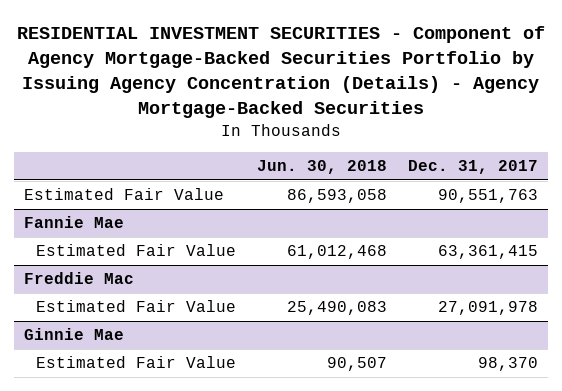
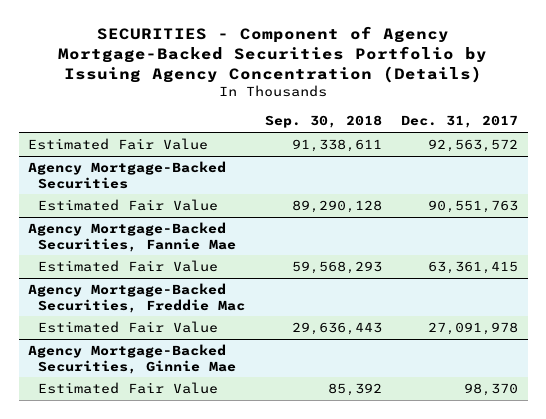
[16,25,545,118] RESIDENTIAL INVESTMENT SECURITIES - Component of Agency Mortgage-Backed Securities Portfolio by Issuing Agency Concentration (Details) - Agency Mortgage-Backed Securities -> [58,25,488,83] SECURITIES - Component of Agency Mortgage-Backed Securities Portfolio by Issuing Agency Concentration (Details)
[256,160,387,175] Jun. 30, 2018 -> none
none -> [264,115,382,129] Sep. 30, 2018
none -> [28,137,209,150] Estimated Fair Value
none -> [28,160,227,189] Agency Mortgage-Backed Securities
[24,216,125,229] Fannie Mae -> none
none -> [28,221,237,252] Agency Mortgage-Backed Securities, Fannie Mae
[24,272,135,285] Freddie Mac -> none
none -> [28,282,246,313] Agency Mortgage-Backed Securities, Freddie Mac
[24,328,125,341] Ginnie Mae -> none
none -> [28,343,237,374] Agency Mortgage-Backed Securities, Ginnie Mae

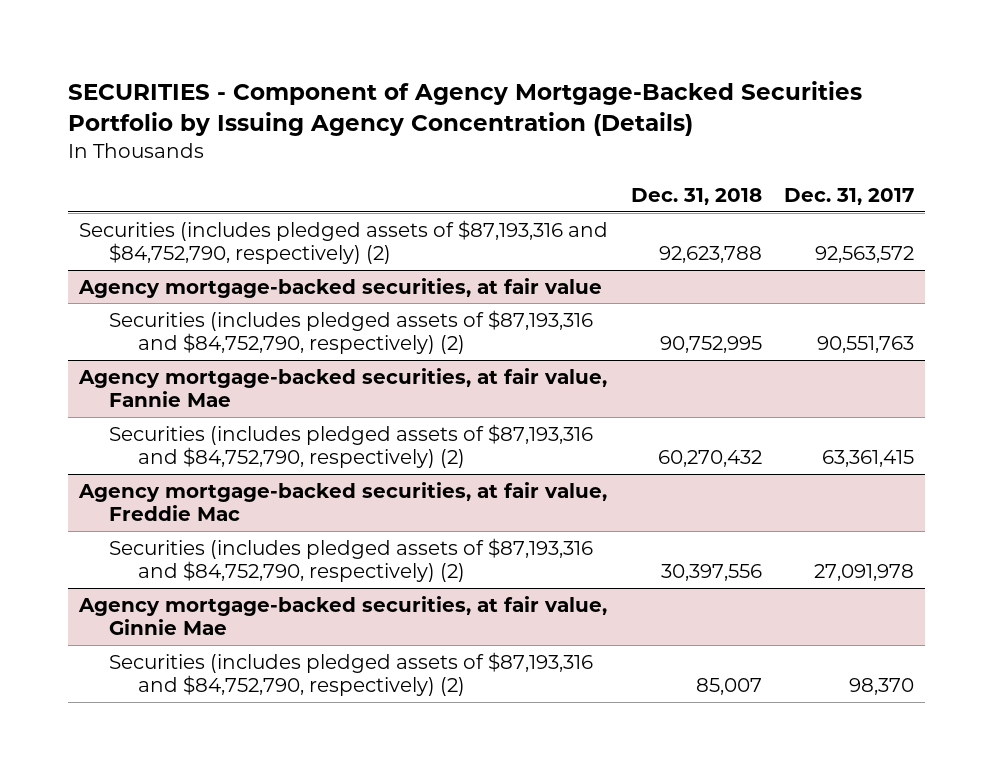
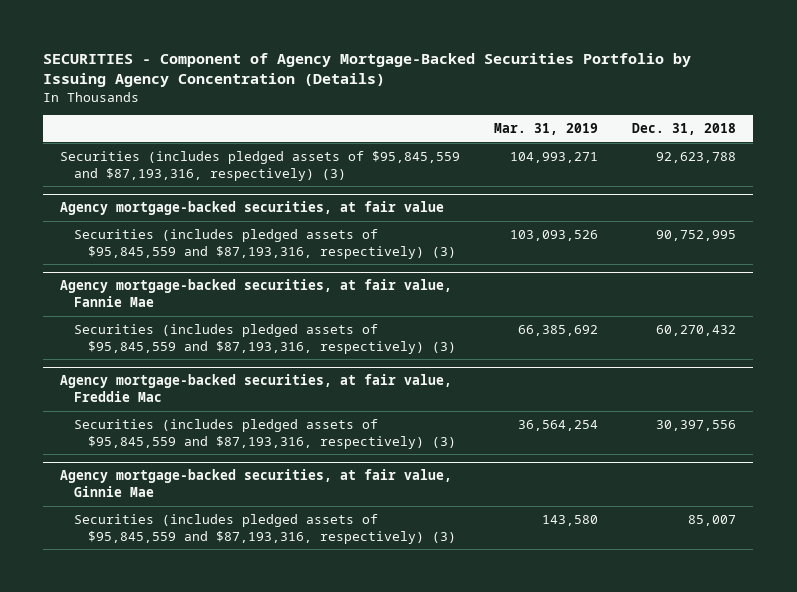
[783,188,914,206] Dec. 31, 2017 -> none
none -> [494,123,599,136] Mar. 31, 2019
[79,219,609,265] Securities (includes pledged assets of $87,193,316 and $84,752,790, respectively) (2) -> [60,151,461,181] Securities (includes pledged assets of $95,845,559 and $87,193,316, respectively) (3)
[108,309,593,355] Securities (includes pledged assets of $87,193,316 and $84,752,790, respectively) (2) -> [74,229,457,259] Securities (includes pledged assets of $95,845,559 and $87,193,316, respectively) (3)
[108,423,593,469] Securities (includes pledged assets of $87,193,316 and $84,752,790, respectively) (2) -> [74,324,457,354] Securities (includes pledged assets of $95,845,559 and $87,193,316, respectively) (3)
[108,537,593,583] Securities (includes pledged assets of $87,193,316 and $84,752,790, respectively) (2) -> [74,419,457,449] Securities (includes pledged assets of $95,845,559 and $87,193,316, respectively) (3)
[108,651,593,697] Securities (includes pledged assets of $87,193,316 and $84,752,790, respectively) (2) -> [74,514,457,544] Securities (includes pledged assets of $95,845,559 and $87,193,316, respectively) (3)

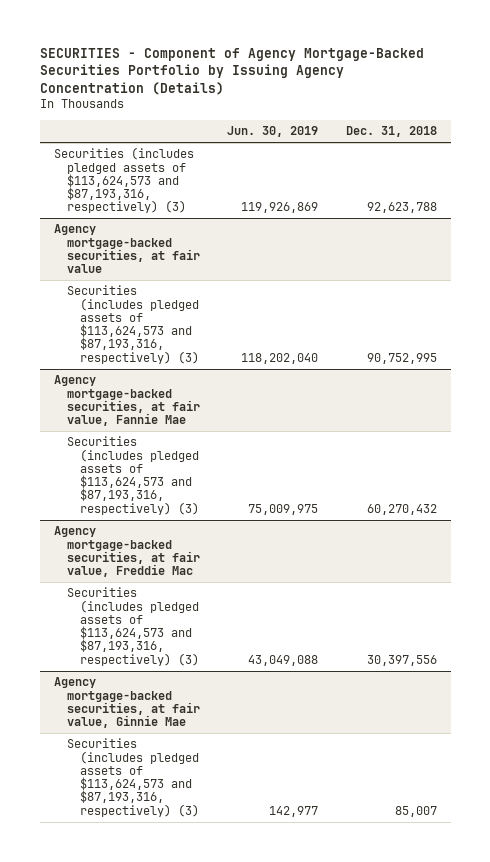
[494,123,599,136] Mar. 31, 2019 -> none
none -> [227,126,319,138] Jun. 30, 2019
[60,151,461,181] Securities (includes pledged assets of $95,845,559 and $87,193,316, respectively) (3) -> [53,147,194,214] Securities (includes pledged assets of $113,624,573 and $87,193,316, respectively) (3)
[74,229,457,259] Securities (includes pledged assets of $95,845,559 and $87,193,316, respectively) (3) -> [66,285,199,364] Securities (includes pledged assets of $113,624,573 and $87,193,316, respectively) (3)
[74,324,457,354] Securities (includes pledged assets of $95,845,559 and $87,193,316, respectively) (3) -> [66,436,199,515] Securities (includes pledged assets of $113,624,573 and $87,193,316, respectively) (3)
[74,419,457,449] Securities (includes pledged assets of $95,845,559 and $87,193,316, respectively) (3) -> [66,587,199,666] Securities (includes pledged assets of $113,624,573 and $87,193,316, respectively) (3)
[74,514,457,544] Securities (includes pledged assets of $95,845,559 and $87,193,316, respectively) (3) -> [66,738,199,817] Securities (includes pledged assets of $113,624,573 and $87,193,316, respectively) (3)

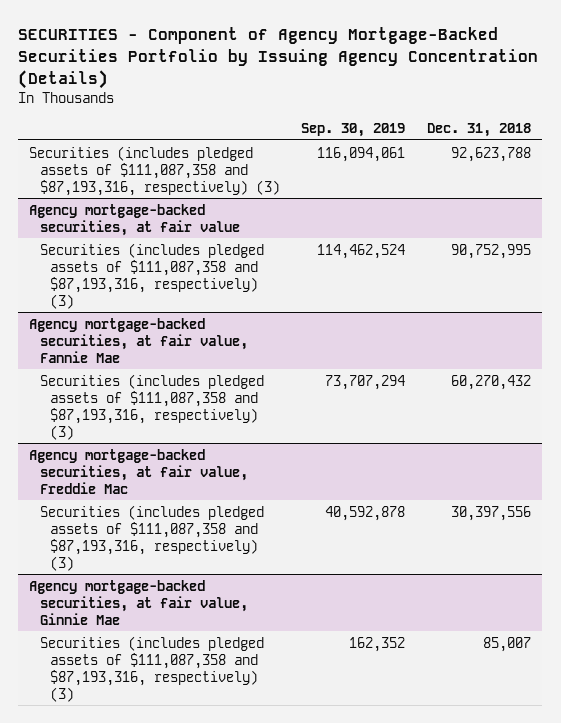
[227,126,319,138] Jun. 30, 2019 -> none
none -> [301,123,406,138] Sep. 30, 2019
[53,147,194,214] Securities (includes pledged assets of $113,624,573 and $87,193,316, respectively) (3) -> [29,145,280,196] Securities (includes pledged assets of $111,087,358 and $87,193,316, respectively) (3)
[66,285,199,364] Securities (includes pledged assets of $113,624,573 and $87,193,316, respectively) (3) -> [39,242,264,309] Securities (includes pledged assets of $111,087,358 and $87,193,316, respectively) (3)
[66,436,199,515] Securities (includes pledged assets of $113,624,573 and $87,193,316, respectively) (3) -> [39,373,264,440] Securities (includes pledged assets of $111,087,358 and $87,193,316, respectively) (3)
[66,587,199,666] Securities (includes pledged assets of $113,624,573 and $87,193,316, respectively) (3) -> [39,504,264,571] Securities (includes pledged assets of $111,087,358 and $87,193,316, respectively) (3)
[66,738,199,817] Securities (includes pledged assets of $113,624,573 and $87,193,316, respectively) (3) -> [39,635,264,702] Securities (includes pledged assets of $111,087,358 and $87,193,316, respectively) (3)

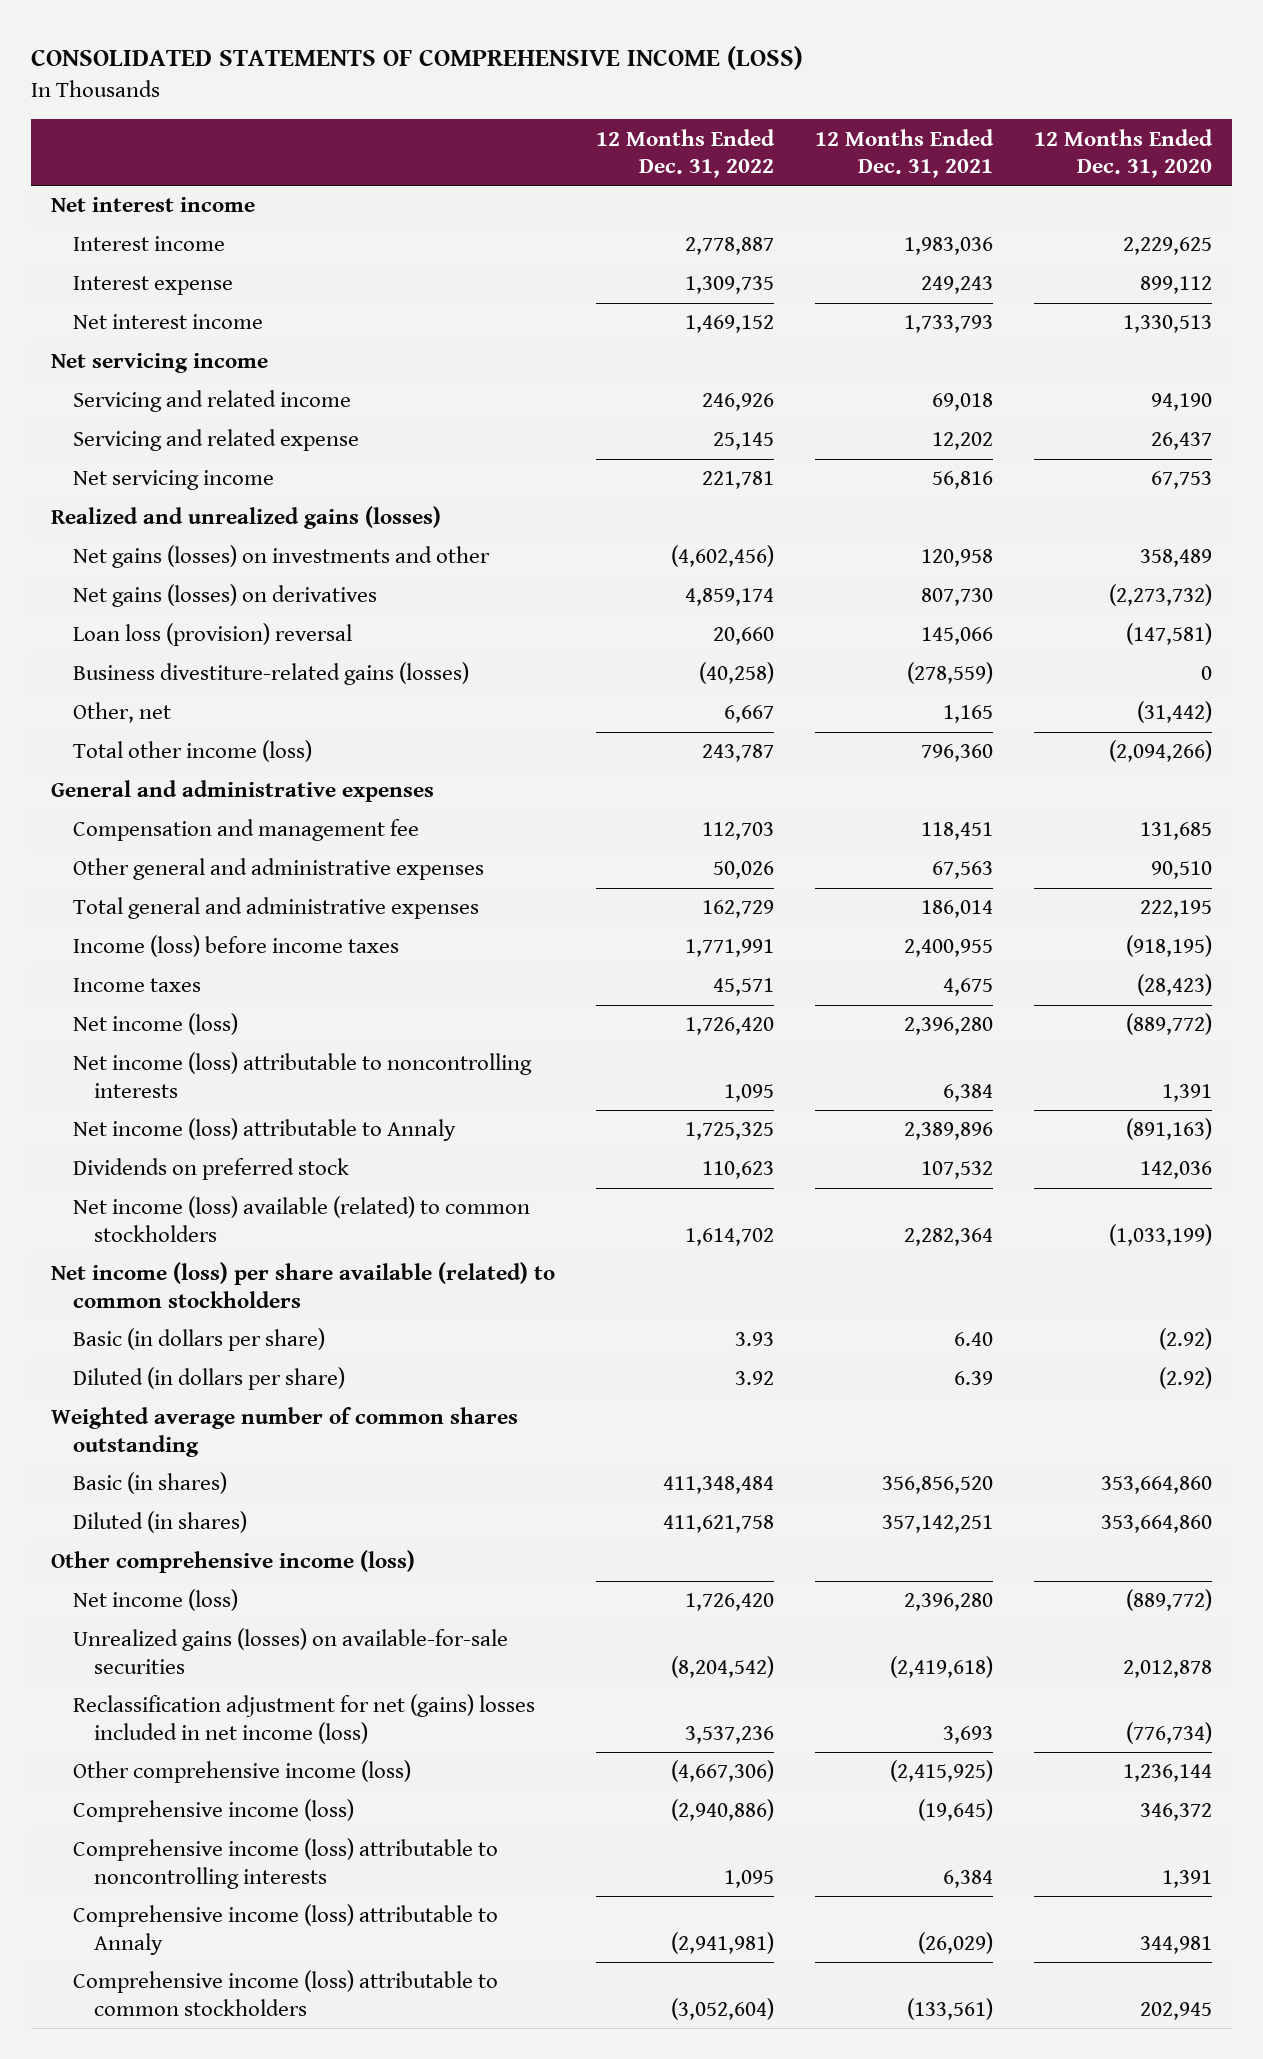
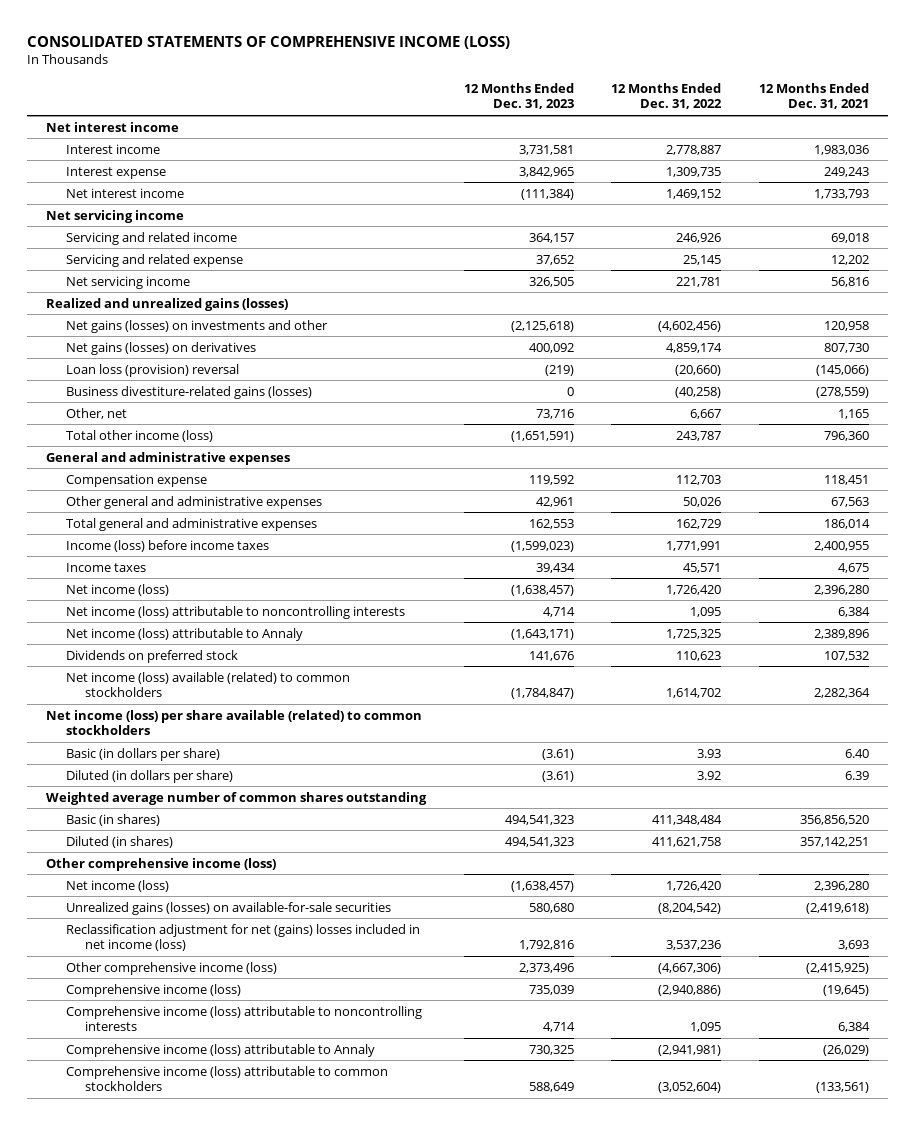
[1033,128,1213,179] 12 Months Ended Dec. 31, 2020 -> none
none -> [463,82,574,110] 12 Months Ended Dec. 31, 2023
[713,627,775,646] 20,660 -> [675,364,722,376] (20,660)
[921,627,994,646] 145,066 -> [815,364,869,376] (145,066)
[72,819,419,842] Compensation and management fee -> [65,473,207,487] Compensation expense

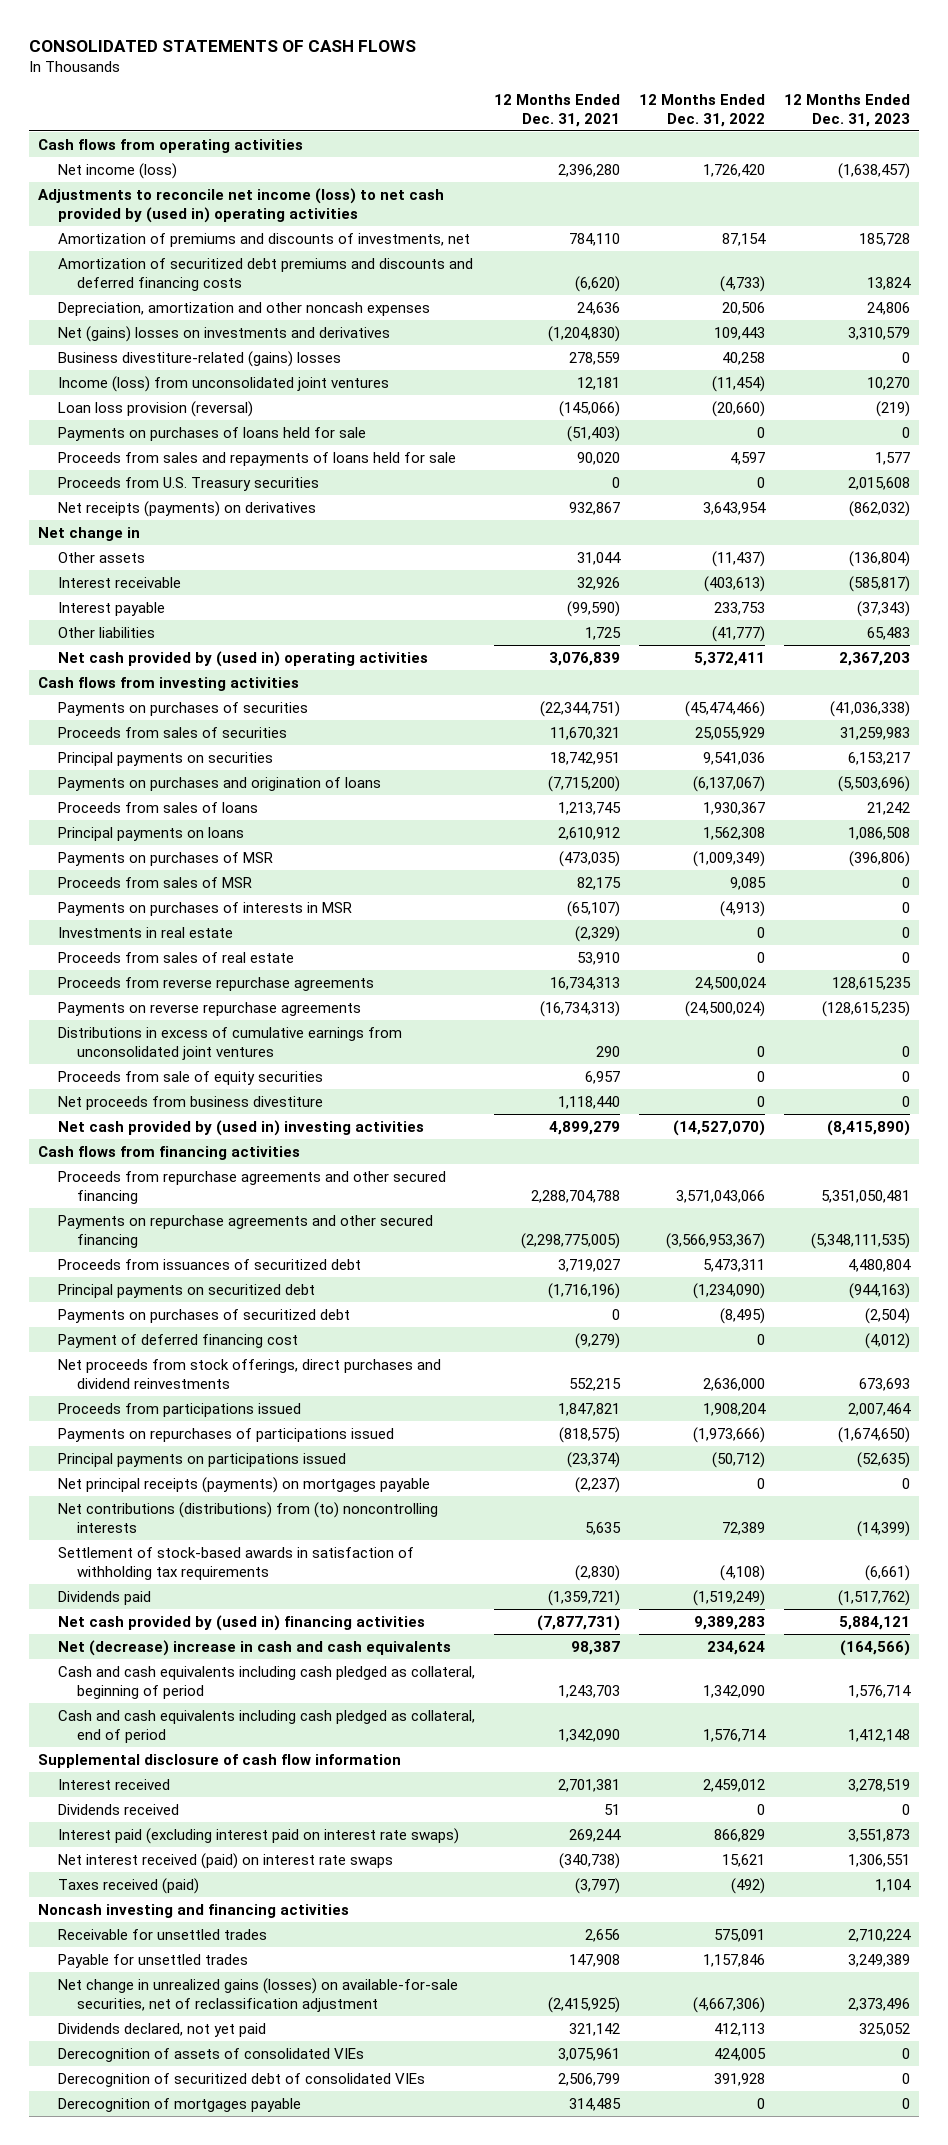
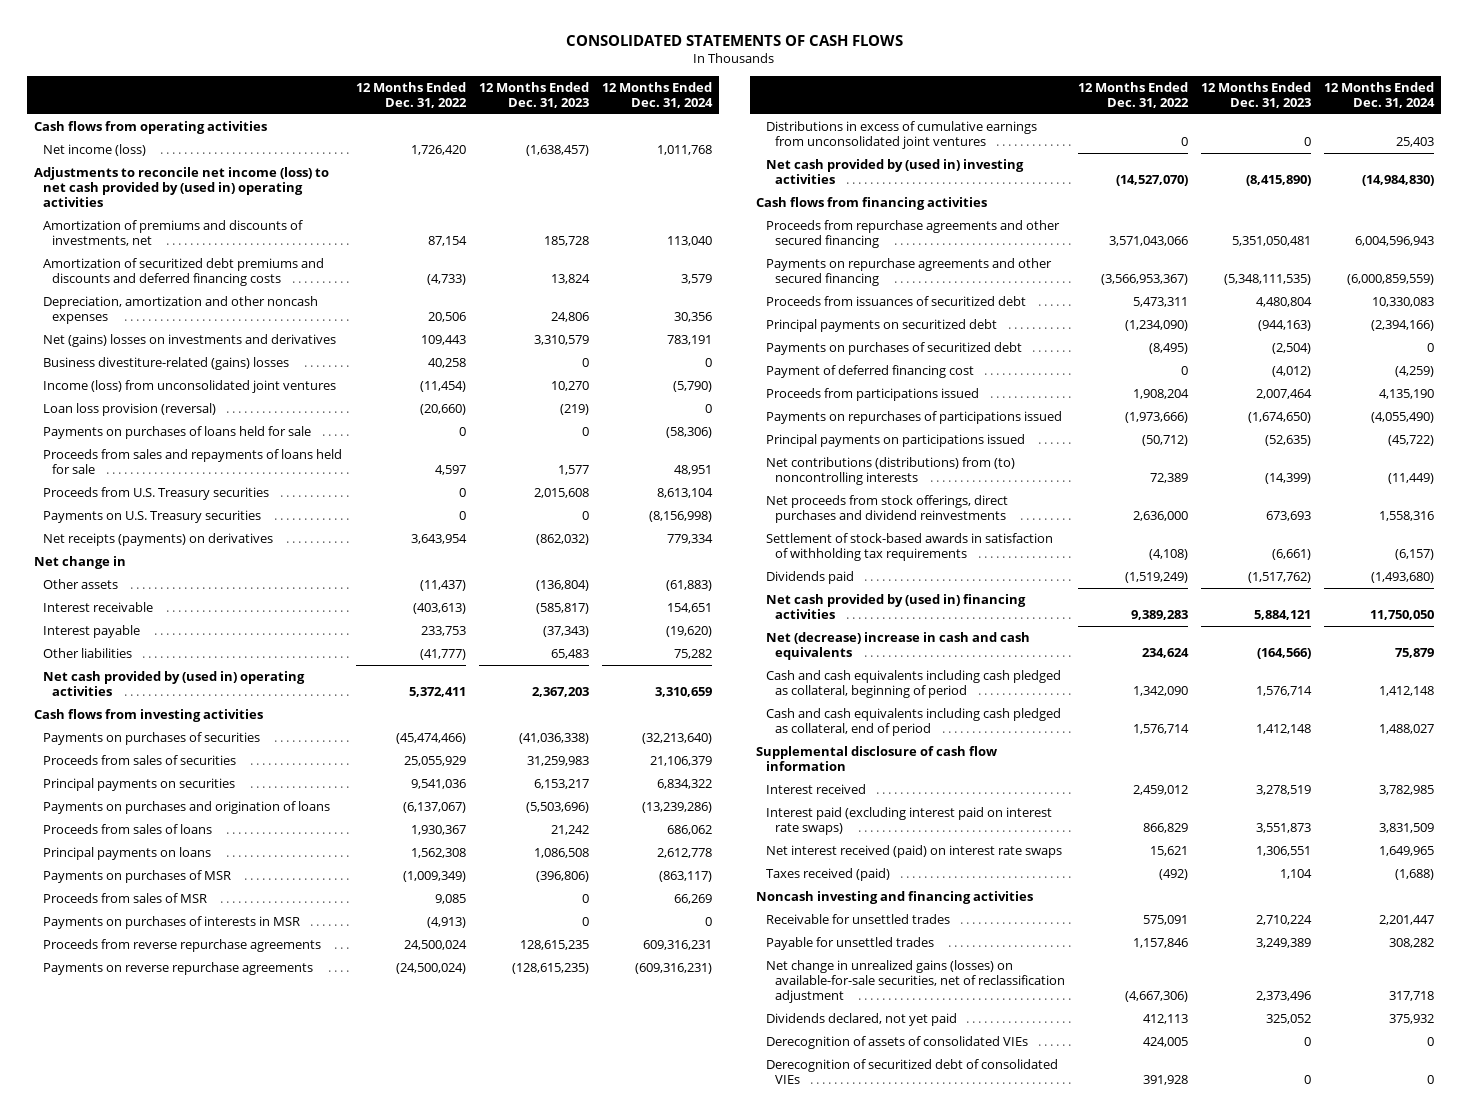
[493,93,620,127] 12 Months Ended Dec. 31, 2021 -> none
none -> [602,81,714,108] 12 Months Ended Dec. 31, 2024
none -> [43,510,262,524] Payments on U.S. Treasury securities
[57,926,233,938] Investments in real estate -> none
[57,951,294,963] Proceeds from sales of real estate -> none
[57,1070,323,1085] Proceeds from sale of equity securities -> none
[57,1095,323,1110] Net proceeds from business divestiture -> none
[57,1476,430,1493] Net principal receipts (payments) on mortgages payable -> none
[57,1358,441,1389] Net proceeds from stock offerings, direct purchases and dividend reinvestments -> [765,495,1008,523] Net proceeds from stock offerings, direct purchases and dividend reinvestments
[57,1803,179,1815] Dividends received -> none
[57,2097,301,2112] Derecognition of mortgages payable -> none

